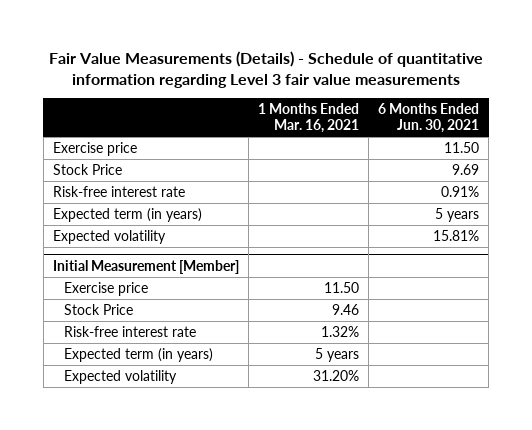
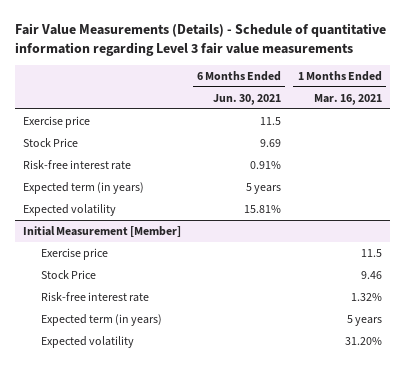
[444,141,480,153] 11.50 -> [260,116,282,125] 11.5
[323,281,359,293] 11.50 -> [360,248,382,257] 11.5

